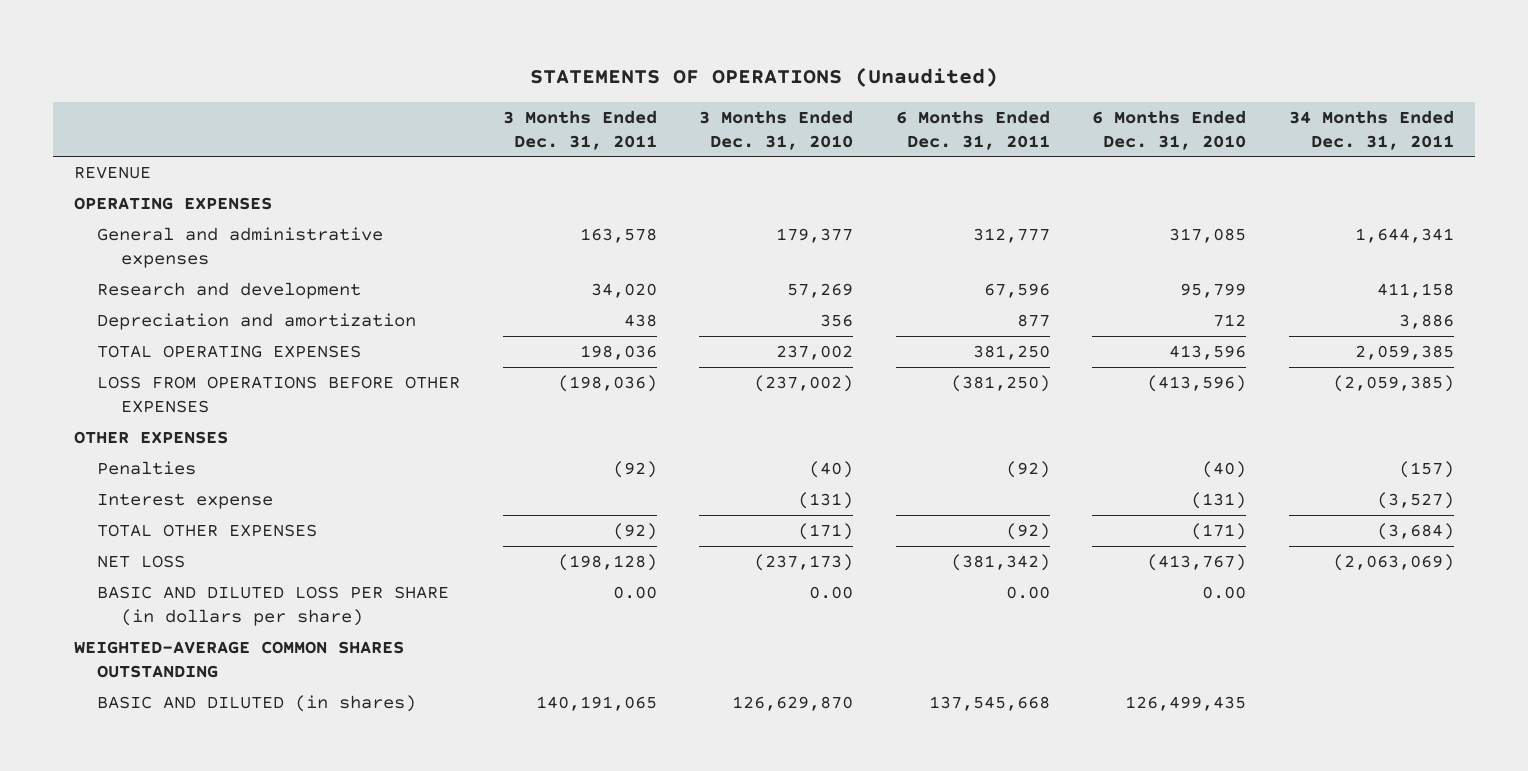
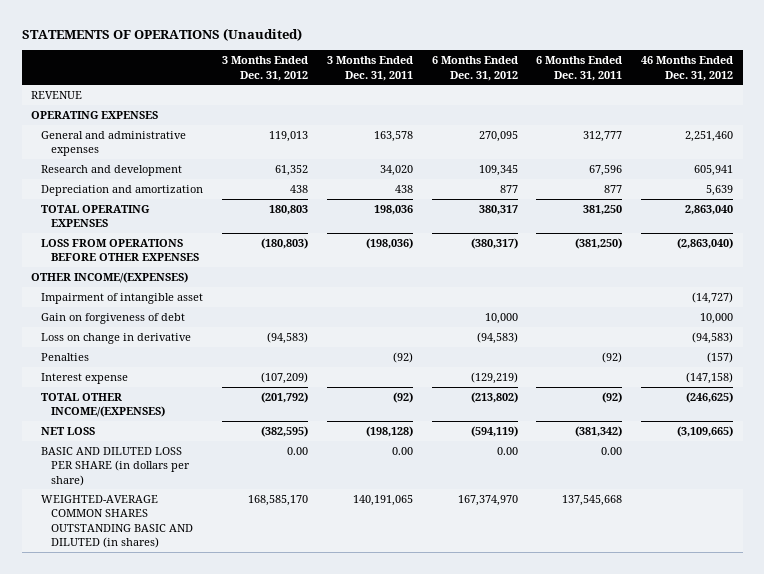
[699,109,854,150] 3 Months Ended Dec. 31, 2010 -> none
[1092,109,1247,150] 6 Months Ended Dec. 31, 2010 -> none
[1288,109,1454,150] 34 Months Ended Dec. 31, 2011 -> none
none -> [221,56,308,81] 3 Months Ended Dec. 31, 2012
none -> [431,56,518,81] 6 Months Ended Dec. 31, 2012
none -> [641,56,734,81] 46 Months Ended Dec. 31, 2012
[74,430,229,444] OTHER EXPENSES -> [31,271,189,283] OTHER INCOME/(EXPENSES)
none -> [40,292,203,304] Impairment of intangible asset
none -> [40,312,185,324] Gain on forgiveness of debt
none -> [40,332,191,344] Loss on change in derivative
[97,523,318,537] TOTAL OTHER EXPENSES -> [40,392,165,418] TOTAL OTHER INCOME/(EXPENSES)
[74,640,405,679] WEIGHTED-AVERAGE COMMON SHARES OUTSTANDING -> none
[97,694,417,712] BASIC AND DILUTED (in shares) -> [40,494,193,549] WEIGHTED-AVERAGE COMMON SHARES OUTSTANDING BASIC AND DILUTED (in shares)

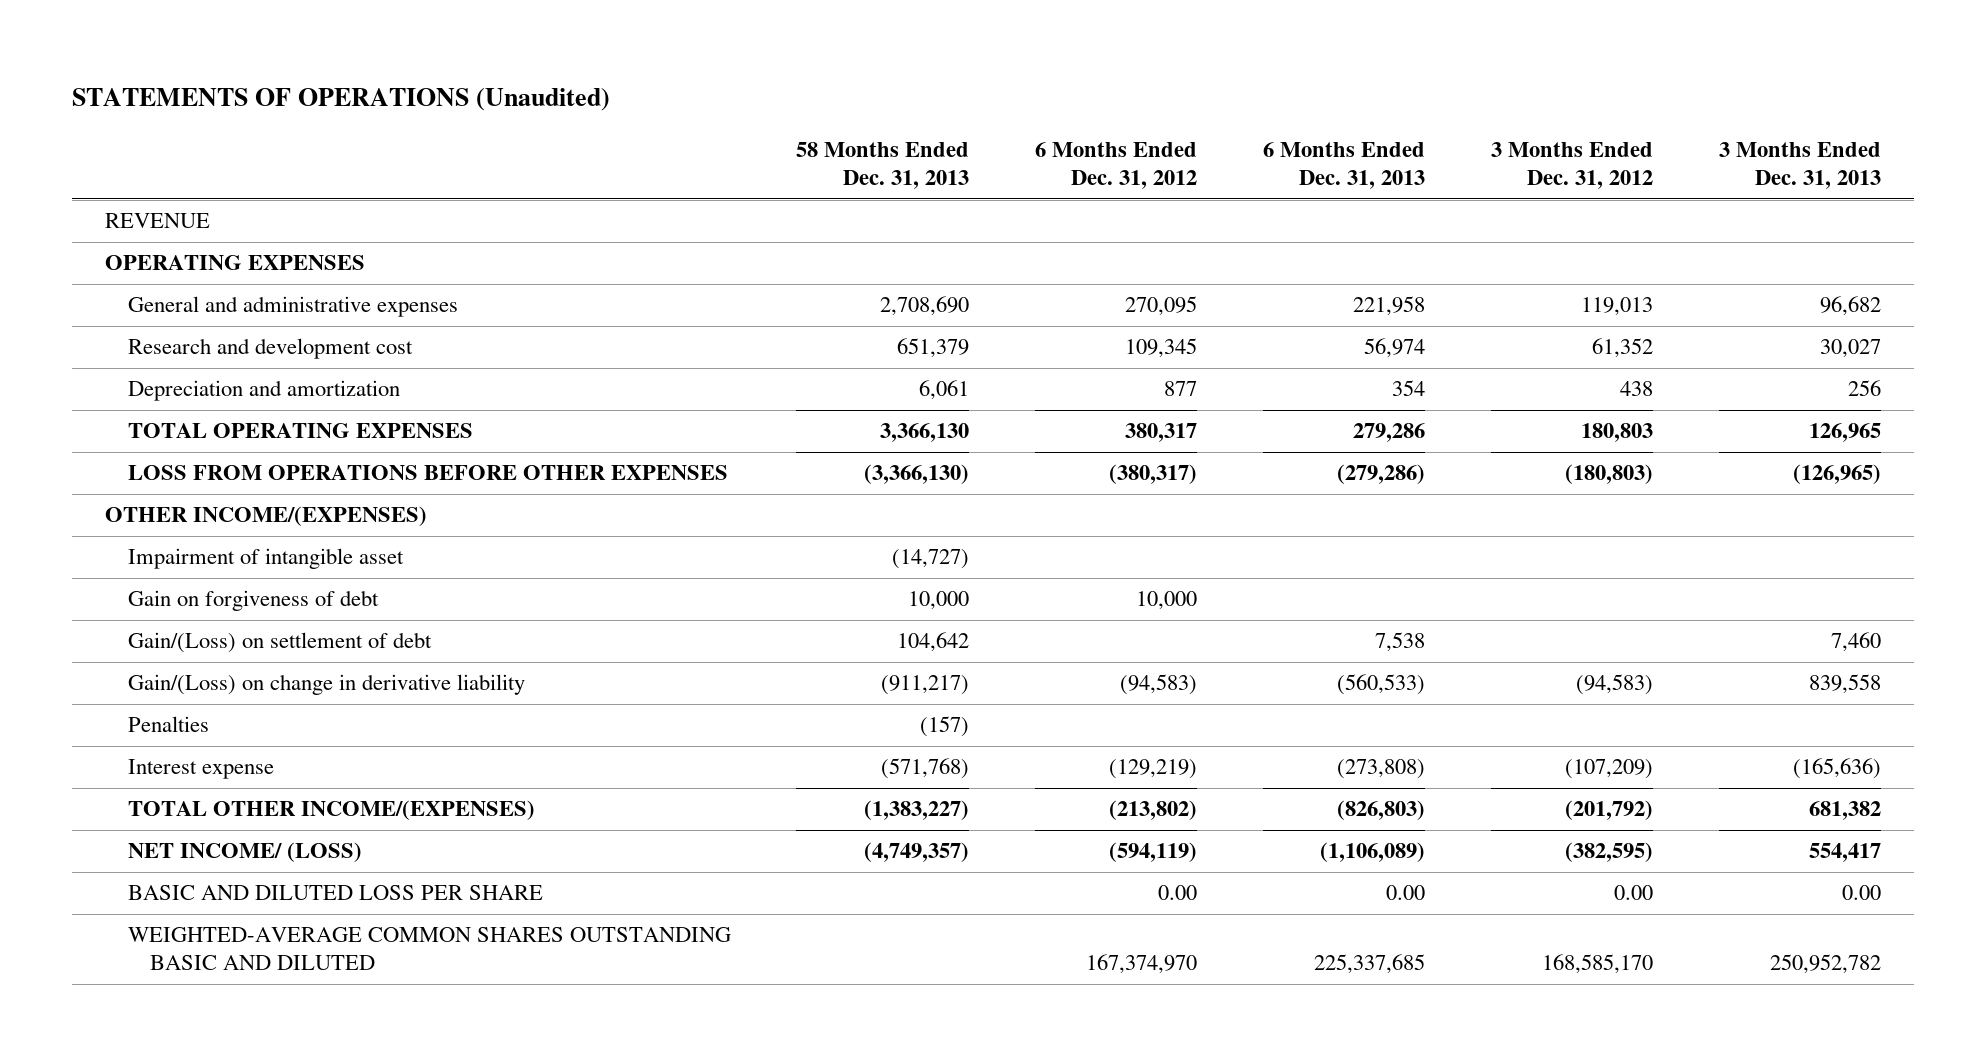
[326,56,413,81] 3 Months Ended Dec. 31, 2011 -> none
[536,56,623,81] 6 Months Ended Dec. 31, 2011 -> none
[641,56,734,81] 46 Months Ended Dec. 31, 2012 -> none
none -> [796,142,970,190] 58 Months Ended Dec. 31, 2013
none -> [1263,142,1426,190] 6 Months Ended Dec. 31, 2013
none -> [1719,142,1882,190] 3 Months Ended Dec. 31, 2013
[40,164,182,176] Research and development -> [127,338,413,360] Research and development cost
none -> [127,632,432,654] Gain/(Loss) on settlement of debt
[40,332,191,344] Loss on change in derivative -> [127,674,525,696] Gain/(Loss) on change in derivative liability
[40,426,95,435] NET LOSS -> [127,842,362,863] NET INCOME/ (LOSS)
[40,446,190,486] BASIC AND DILUTED LOSS PER SHARE (in dollars per share) -> [127,885,543,901] BASIC AND DILUTED LOSS PER SHARE
[40,494,193,549] WEIGHTED-AVERAGE COMMON SHARES OUTSTANDING BASIC AND DILUTED (in shares) -> [127,927,731,971] WEIGHTED-AVERAGE COMMON SHARES OUTSTANDING BASIC AND DILUTED

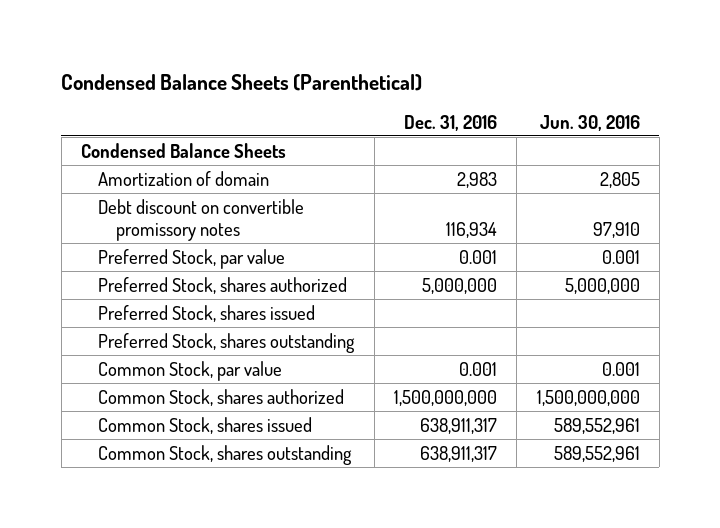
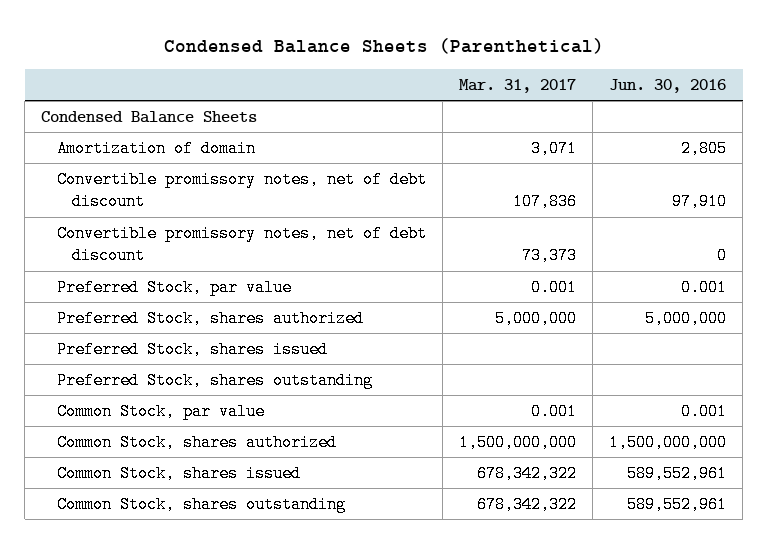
[403,114,497,131] Dec. 31, 2016 -> none
none -> [458,78,576,93] Mar. 31, 2017
[98,198,305,242] Debt discount on convertible promissory notes -> [56,170,427,211] Convertible promissory notes, net of debt discount
none -> [56,224,427,265] Convertible promissory notes, net of debt discount

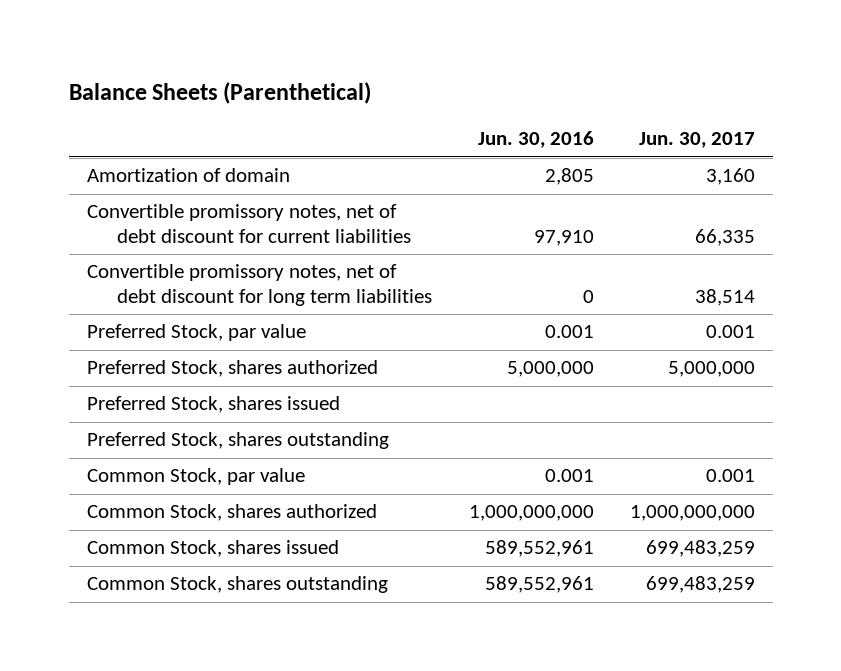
[163,37,604,54] Condensed Balance Sheets (Parenthetical) -> [68,82,371,105] Balance Sheets (Parenthetical)
[458,78,576,93] Mar. 31, 2017 -> none
none -> [638,132,755,149] Jun. 30, 2017
[41,110,258,123] Condensed Balance Sheets -> none
[56,170,427,211] Convertible promissory notes, net of debt discount -> [86,204,412,243] Convertible promissory notes, net of debt discount for current liabilities
[56,224,427,265] Convertible promissory notes, net of debt discount -> [86,264,433,306] Convertible promissory notes, net of debt discount for long term liabilities
[609,433,728,451] 1,500,000,000 -> [468,505,594,522] 1,000,000,000

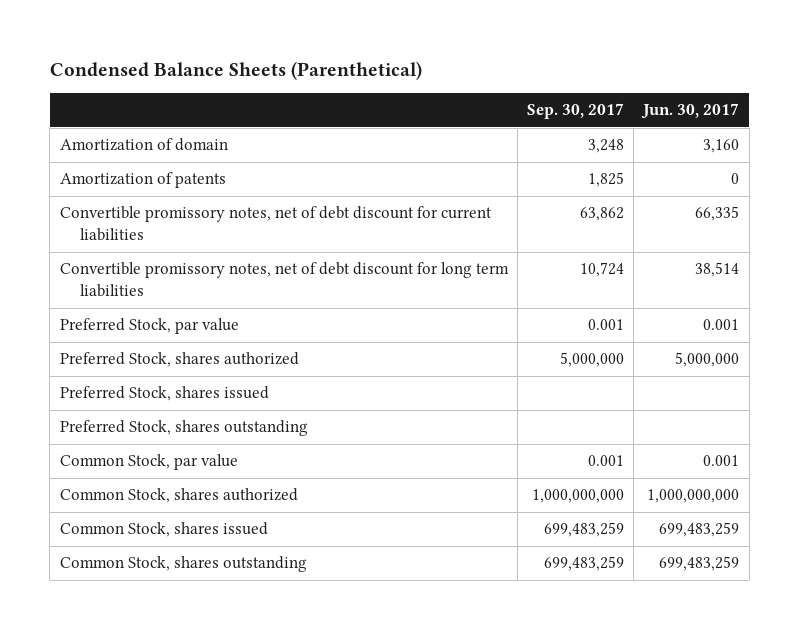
[68,82,371,105] Balance Sheets (Parenthetical) -> [49,60,422,80] Condensed Balance Sheets (Parenthetical)
[477,131,594,149] Jun. 30, 2016 -> none
none -> [527,103,625,120] Sep. 30, 2017
none -> [59,172,226,189] Amortization of patents

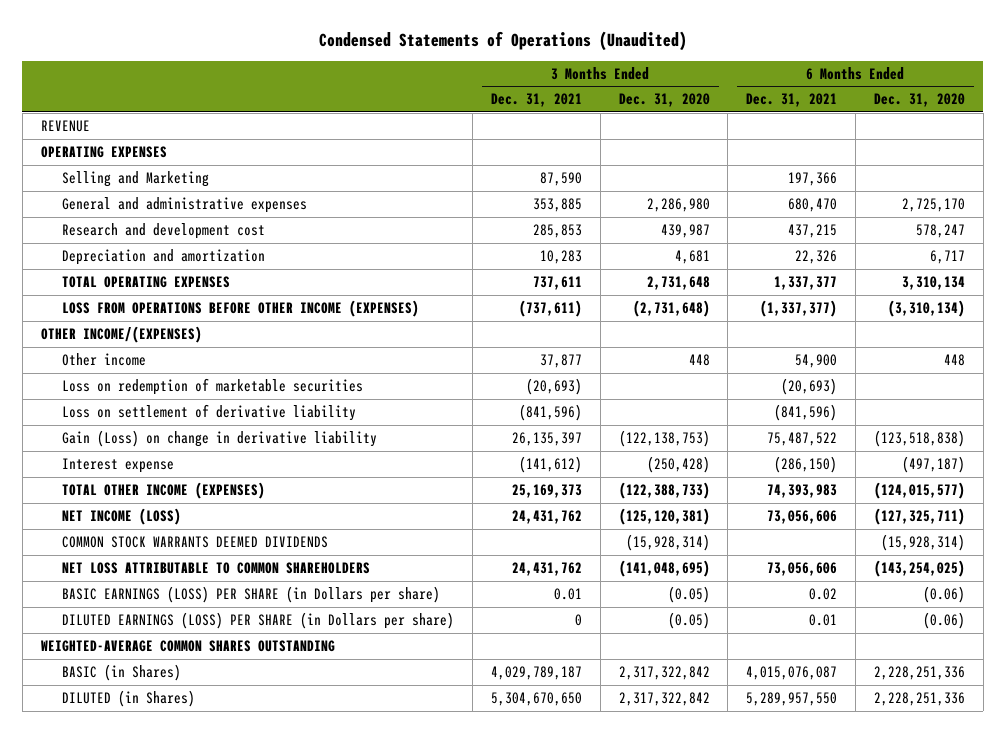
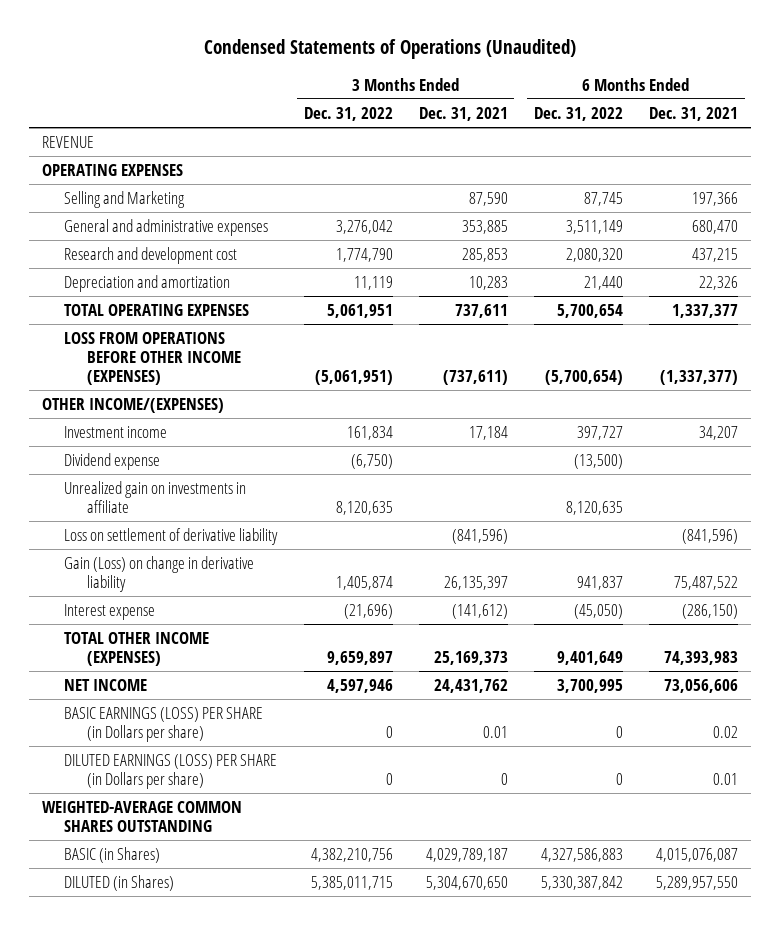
[618,93,710,108] Dec. 31, 2020 -> none
[873,93,965,108] Dec. 31, 2020 -> none
none -> [303,106,393,121] Dec. 31, 2022
none -> [533,106,623,121] Dec. 31, 2022
[62,353,147,367] Other income -> none
[62,378,364,396] Loss on redemption of marketable securities -> none
none -> [64,425,168,438] Investment income
none -> [64,452,161,470] Dividend expense
none -> [64,480,247,513] Unrealized gain on investments in affiliate
[62,508,182,526] NET INCOME (LOSS) -> none
[62,536,329,549] COMMON STOCK WARRANTS DEEMED DIVIDENDS -> none
[62,562,371,575] NET LOSS ATTRIBUTABLE TO COMMON SHAREHOLDERS -> [64,678,148,691] NET INCOME

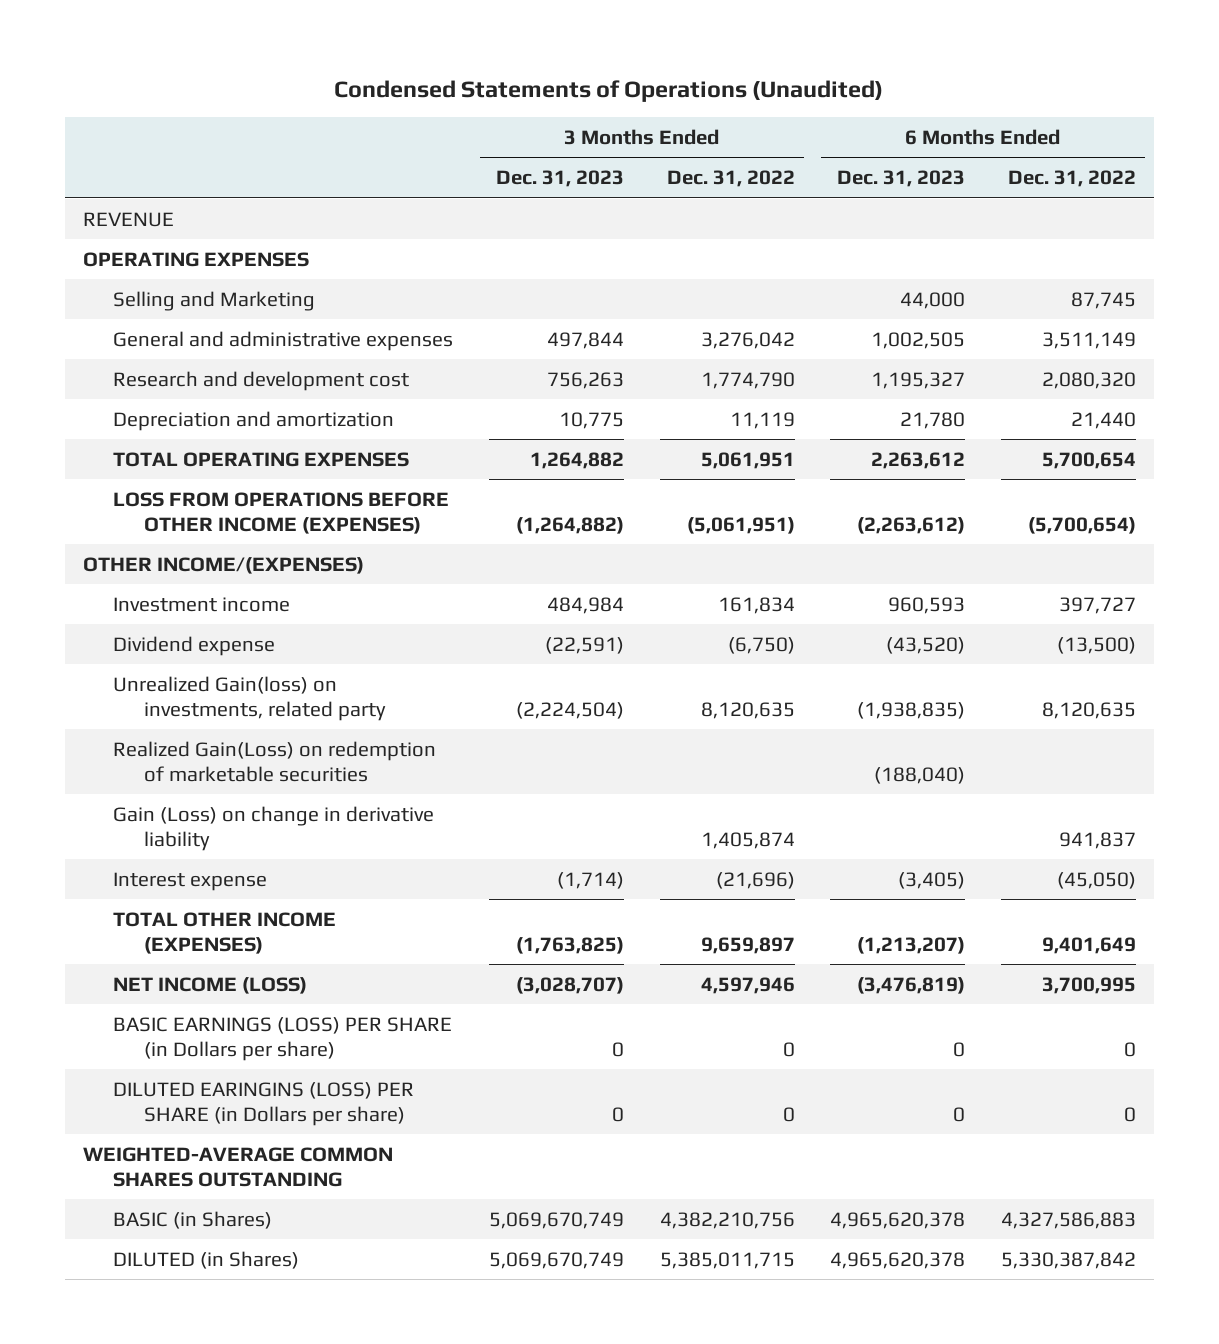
[418,106,508,121] Dec. 31, 2021 -> none
[649,106,739,121] Dec. 31, 2021 -> none
none -> [496,170,625,188] Dec. 31, 2023
none -> [837,170,966,188] Dec. 31, 2023
[64,527,279,545] Loss on settlement of derivative liability -> none
[64,480,247,513] Unrealized gain on investments in affiliate -> [113,675,387,721] Unrealized Gain(loss) on investments, related party
none -> [113,740,437,782] Realized Gain(Loss) on redemption of marketable securities
[64,678,148,691] NET INCOME -> [113,976,308,994] NET INCOME (LOSS)
[64,753,278,789] DILUTED EARNINGS (LOSS) PER SHARE (in Dollars per share) -> [113,1081,415,1126] DILUTED EARINGINS (LOSS) PER SHARE (in Dollars per share)

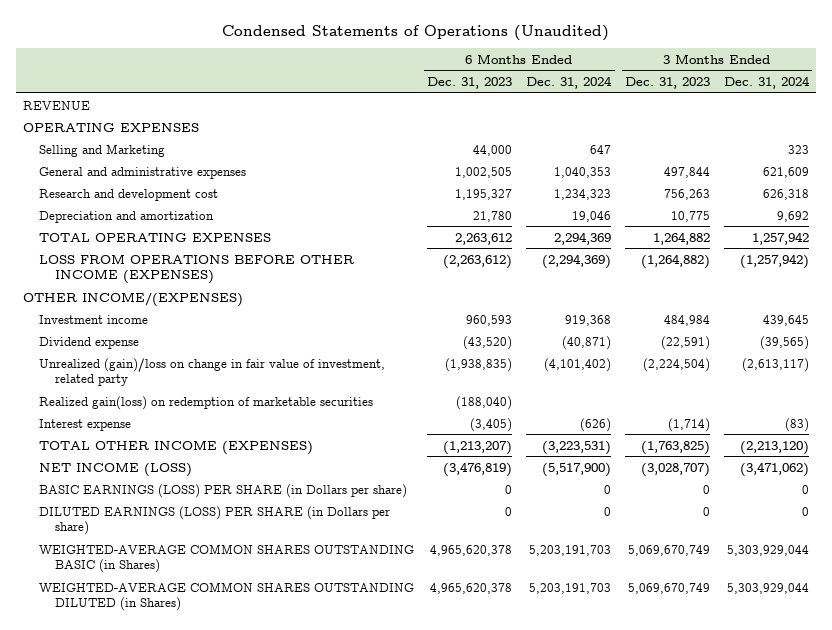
[666,170,795,188] Dec. 31, 2022 -> none
[1007,170,1136,188] Dec. 31, 2022 -> none
none -> [526,76,613,90] Dec. 31, 2024
none -> [723,76,810,90] Dec. 31, 2024
[113,805,435,851] Gain (Loss) on change in derivative liability -> none
[113,675,387,721] Unrealized Gain(loss) on investments, related party -> [38,357,385,387] Unrealized (gain)/loss on change in fair value of investment, related party
[113,740,437,782] Realized Gain(Loss) on redemption of marketable securities -> [38,395,373,410] Realized gain(loss) on redemption of marketable securities
[82,1146,393,1187] WEIGHTED-AVERAGE COMMON SHARES OUTSTANDING -> none
[113,1081,415,1126] DILUTED EARINGINS (LOSS) PER SHARE (in Dollars per share) -> [38,505,390,536] DILUTED EARNINGS (LOSS) PER SHARE (in Dollars per share)
[113,1210,273,1229] BASIC (in Shares) -> [38,543,414,574] WEIGHTED-AVERAGE COMMON SHARES OUTSTANDING BASIC (in Shares)
[113,1250,300,1269] DILUTED (in Shares) -> [38,581,414,612] WEIGHTED-AVERAGE COMMON SHARES OUTSTANDING DILUTED (in Shares)

